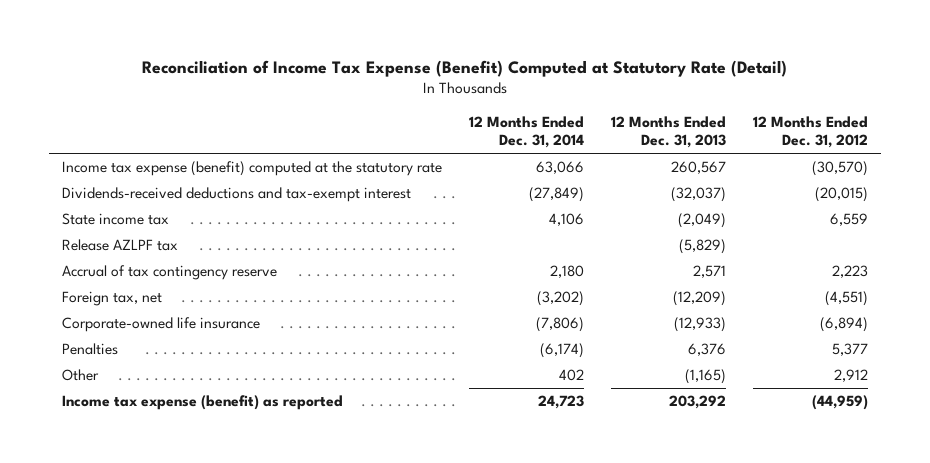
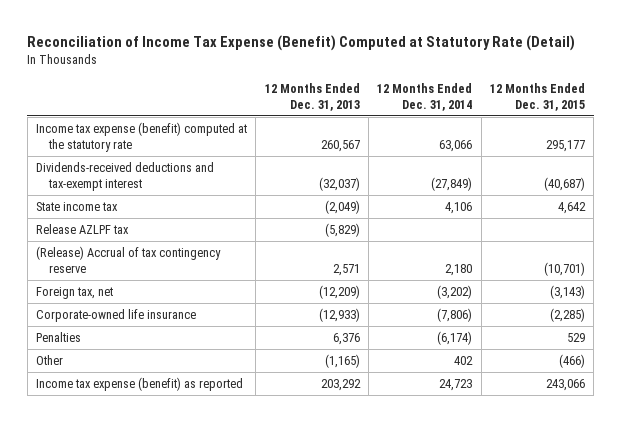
[752,115,868,149] 12 Months Ended Dec. 31, 2012 -> none
none -> [489,82,585,111] 12 Months Ended Dec. 31, 2015
[62,265,278,281] Accrual of tax contingency reserve -> [35,246,221,274] (Release) Accrual of tax contingency reserve

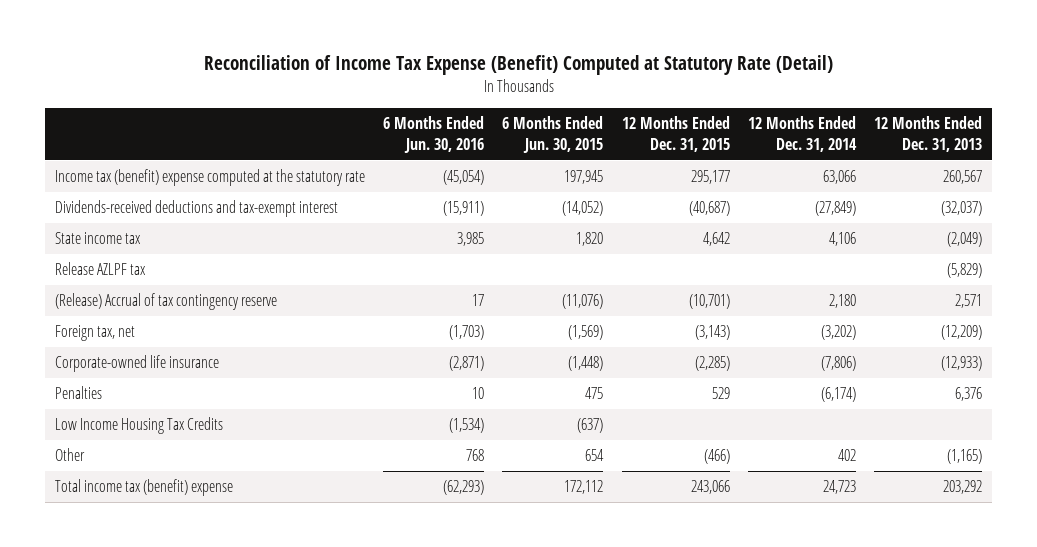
none -> [382,116,484,153] 6 Months Ended Jun. 30, 2016
none -> [502,116,604,153] 6 Months Ended Jun. 30, 2015
[35,122,247,153] Income tax expense (benefit) computed at the statutory rate -> [54,169,365,187] Income tax (benefit) expense computed at the statutory rate
none -> [54,417,223,435] Low Income Housing Tax Credits
[35,377,243,392] Income tax expense (benefit) as reported -> [54,479,233,497] Total income tax (benefit) expense

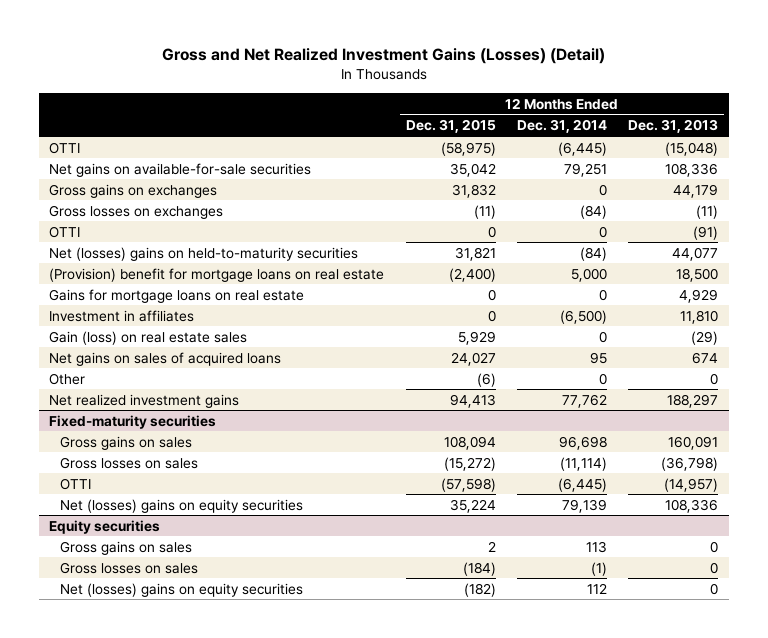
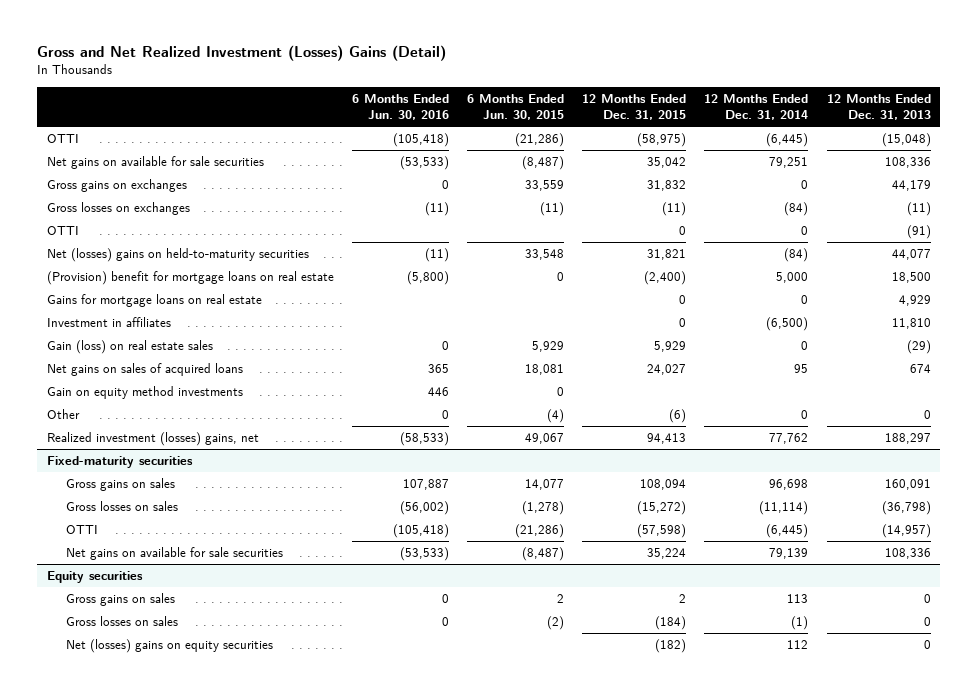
[161,48,605,65] Gross and Net Realized Investment Gains (Losses) (Detail) -> [37,45,447,62] Gross and Net Realized Investment (Losses) Gains (Detail)
none -> [351,94,449,121] 6 Months Ended Jun. 30, 2016
none -> [466,94,564,121] 6 Months Ended Jun. 30, 2015
[49,162,312,177] Net gains on available-for-sale securities -> [46,156,264,170] Net gains on available for sale securities
none -> [46,386,243,400] Gain on equity method investments
[49,393,240,408] Net realized investment gains -> [46,432,259,447] Realized investment (losses) gains, net
[59,498,303,513] Net (losses) gains on equity securities -> [66,547,284,561] Net gains on available for sale securities

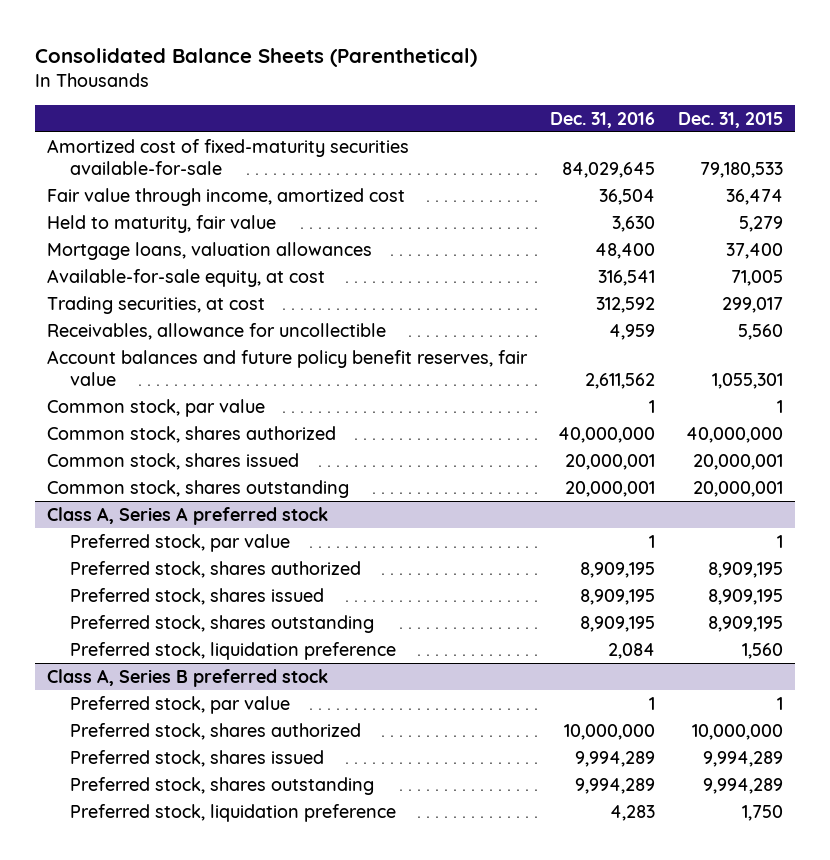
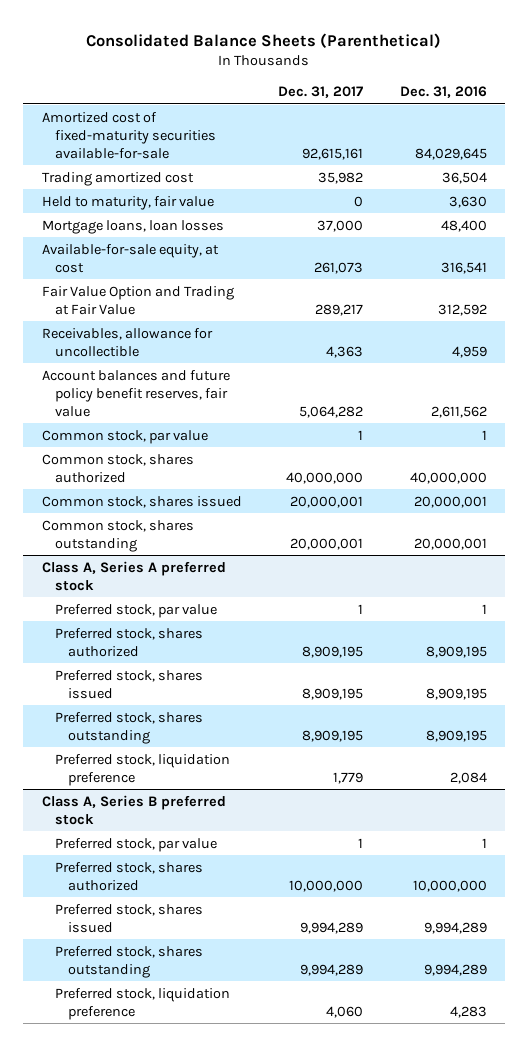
[678,111,784,128] Dec. 31, 2015 -> none
none -> [278,86,364,99] Dec. 31, 2017
[46,187,405,206] Fair value through income, amortized cost -> [41,171,194,186] Trading amortized cost
[46,241,372,260] Mortgage loans, valuation allowances -> [41,219,224,234] Mortgage loans, loan losses
[46,295,265,314] Trading securities, at cost -> [41,285,234,315] Fair Value Option and Trading at Fair Value

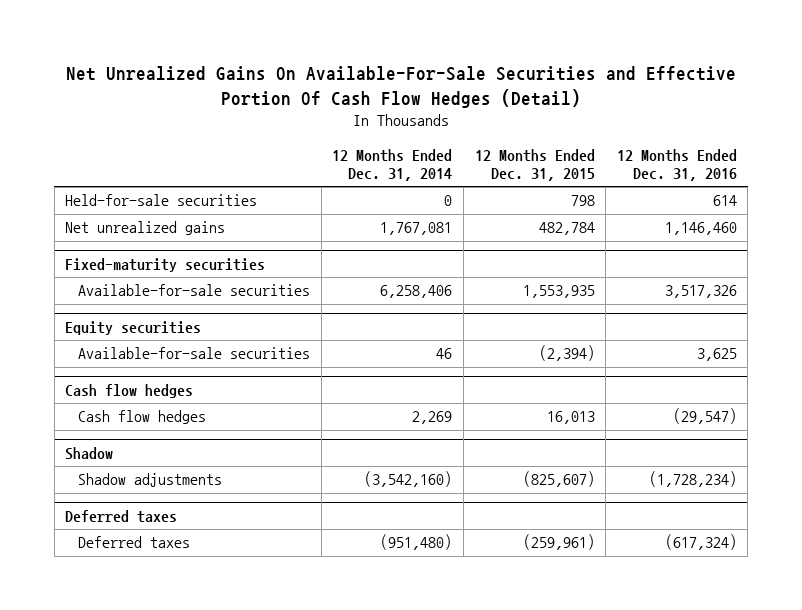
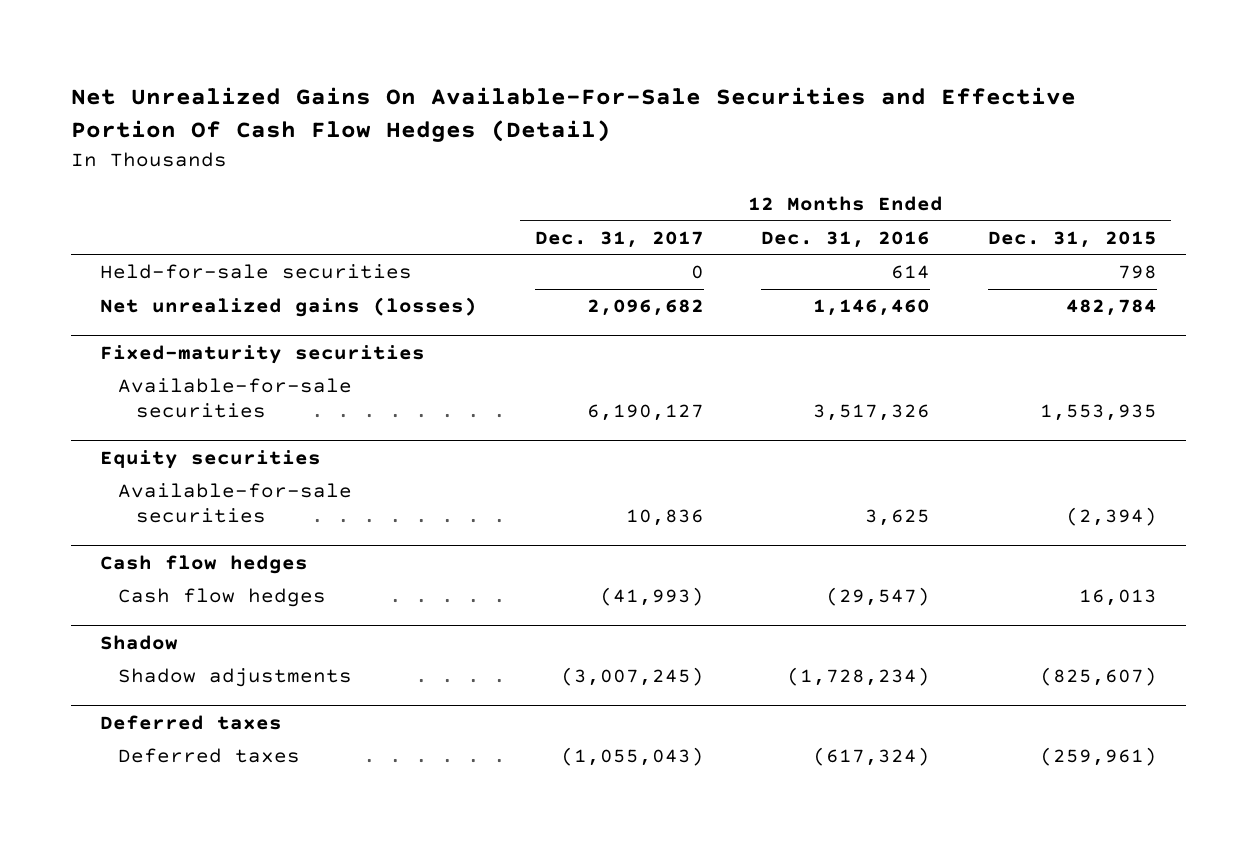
[332,148,453,181] 12 Months Ended Dec. 31, 2014 -> none
none -> [534,230,704,248] Dec. 31, 2017
[65,221,226,236] Net unrealized gains -> [100,297,478,318] Net unrealized gains (losses)

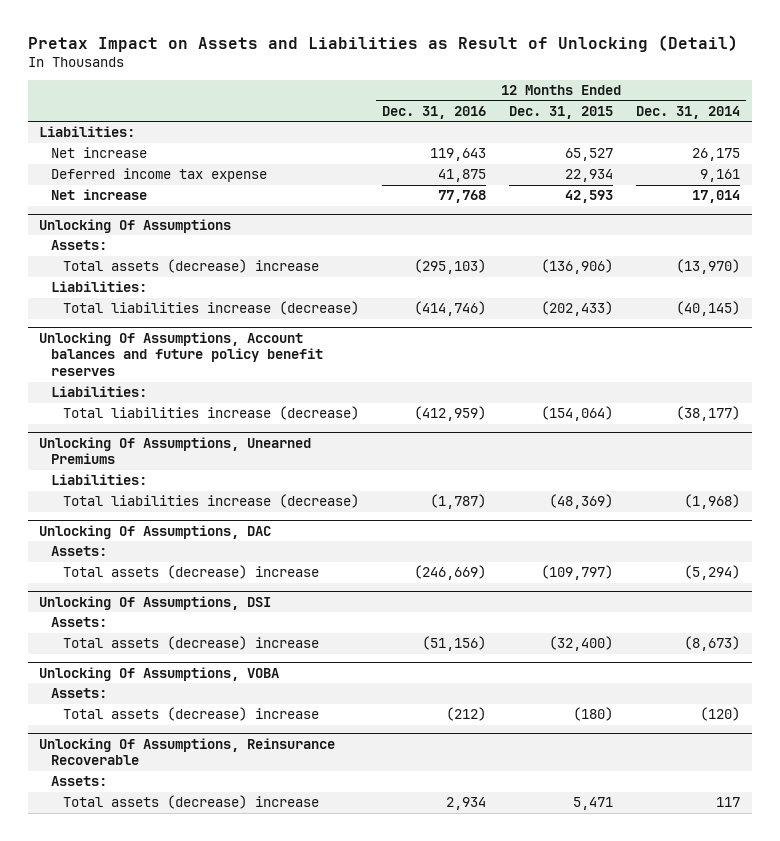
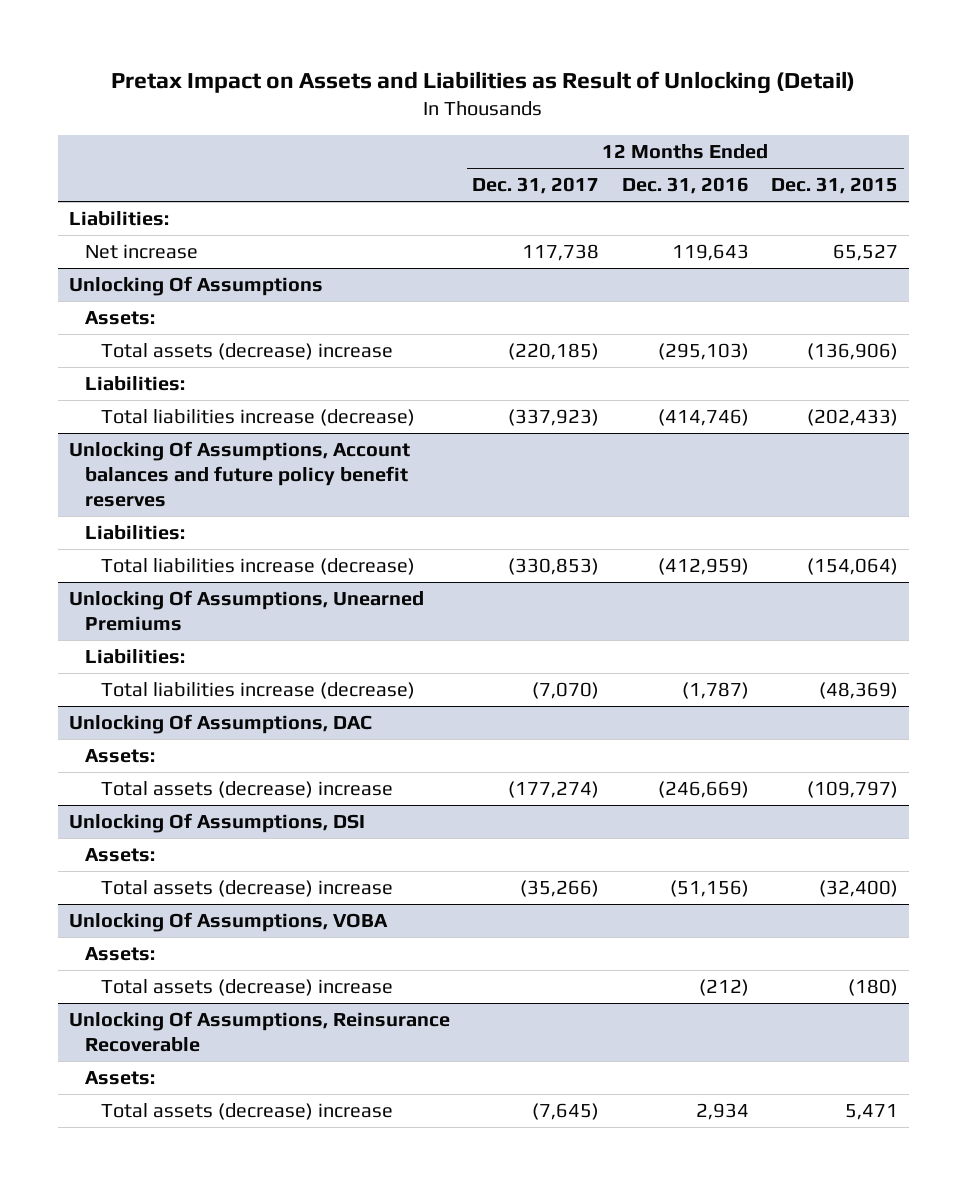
[636,105,741,119] Dec. 31, 2014 -> none
none -> [472,177,600,195] Dec. 31, 2017
[51,168,268,183] Deferred income tax expense -> none
[51,189,148,201] Net increase -> none

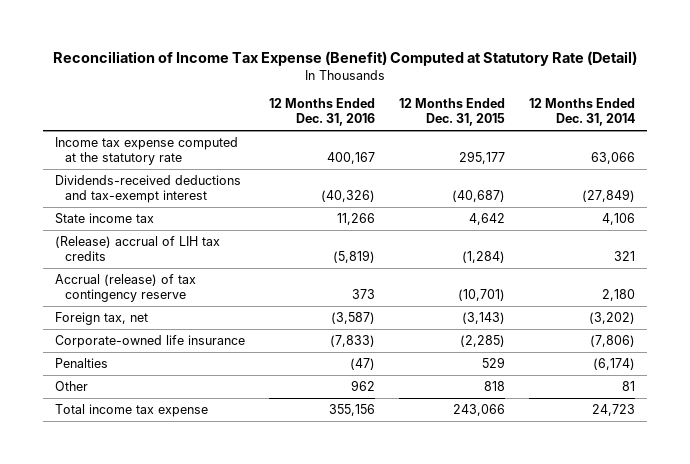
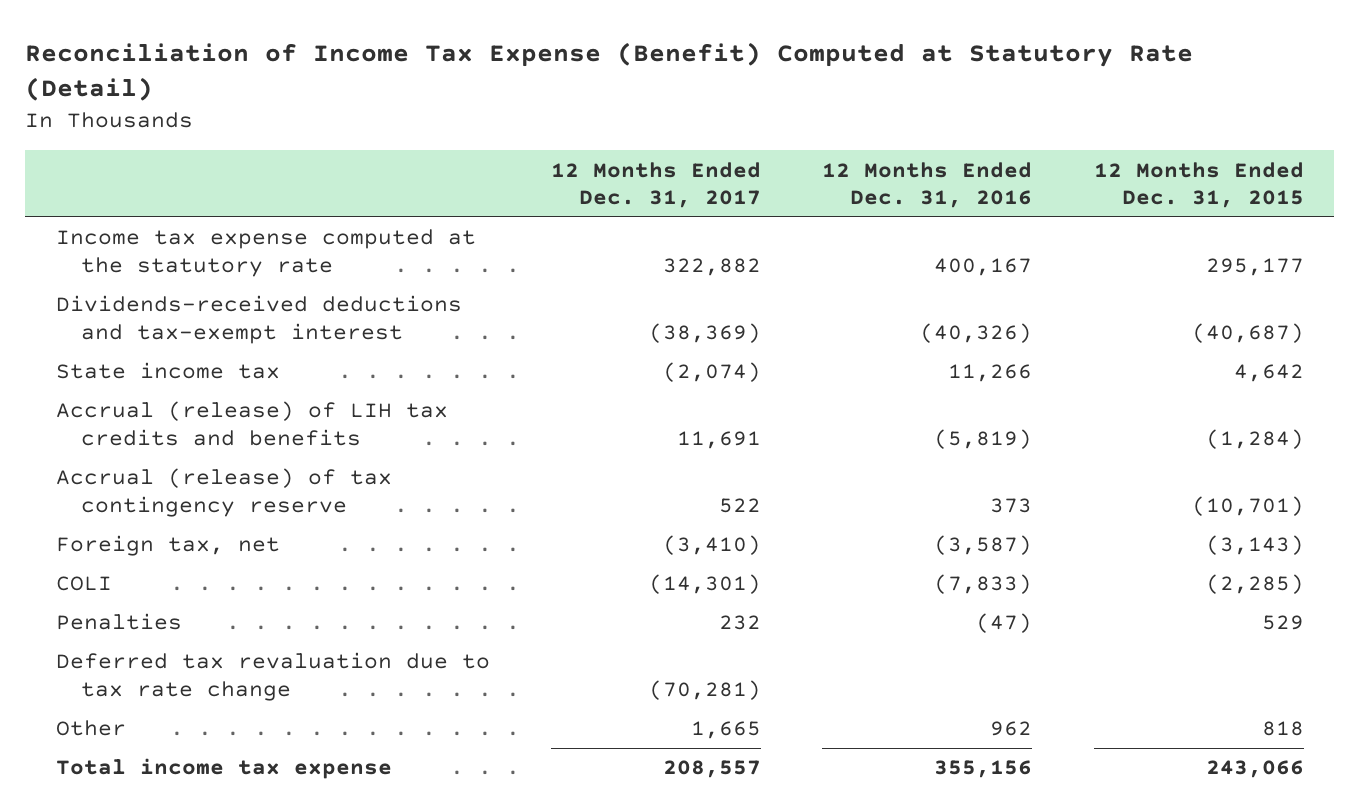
[528,98,635,127] 12 Months Ended Dec. 31, 2014 -> none
none -> [550,161,761,209] 12 Months Ended Dec. 31, 2017
[54,236,220,261] (Release) accrual of LIH tax credits -> [55,401,448,446] Accrual (release) of LIH tax credits and benefits
[54,335,245,349] Corporate-owned life insurance -> [55,576,112,592] COLI
none -> [55,652,490,701] Deferred tax revaluation due to tax rate change

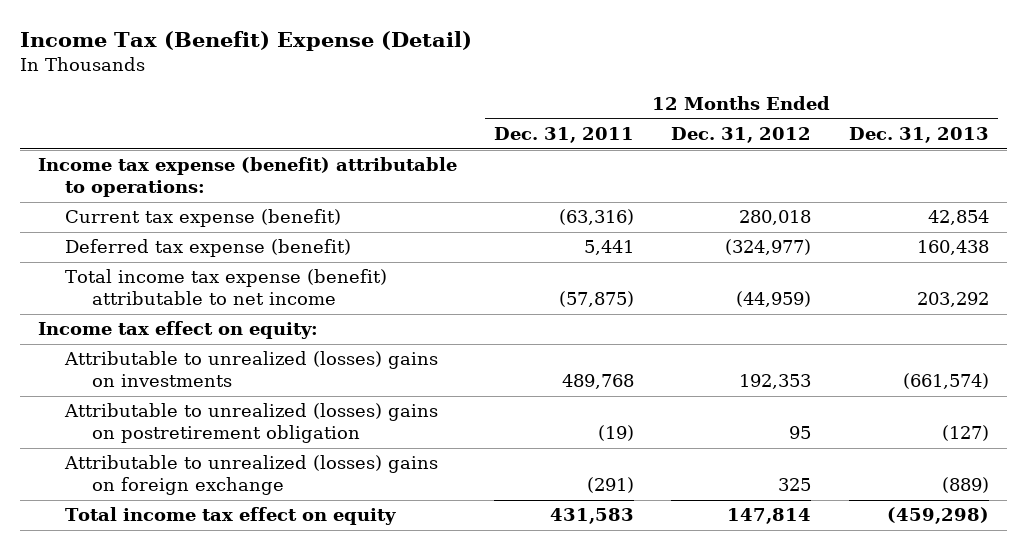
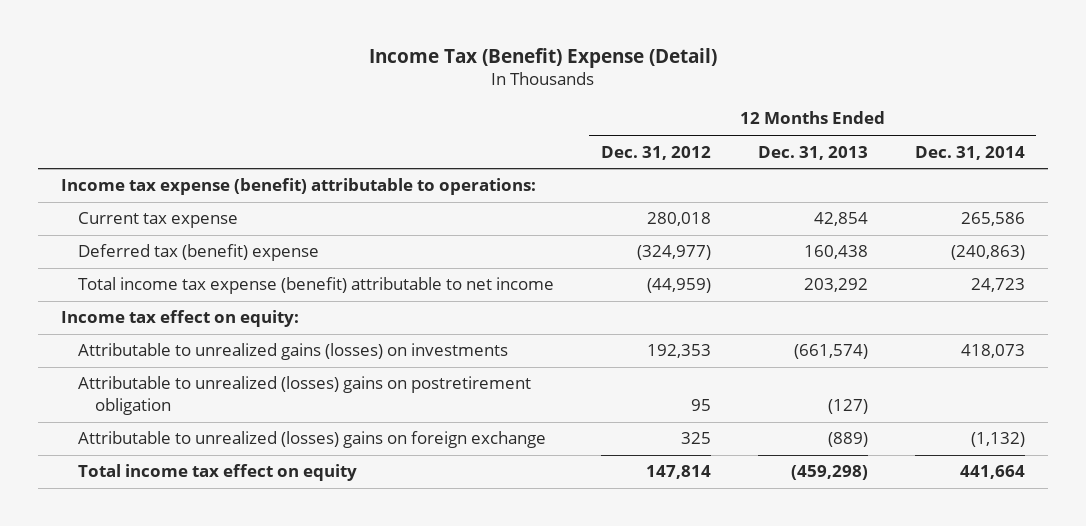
[494,127,635,144] Dec. 31, 2011 -> none
none -> [914,145,1025,160] Dec. 31, 2014
[64,209,341,228] Current tax expense (benefit) -> [77,212,238,229] Current tax expense
[64,239,351,258] Deferred tax expense (benefit) -> [77,244,319,262] Deferred tax (benefit) expense
[63,351,438,388] Attributable to unrealized (losses) gains on investments -> [77,343,508,361] Attributable to unrealized gains (losses) on investments

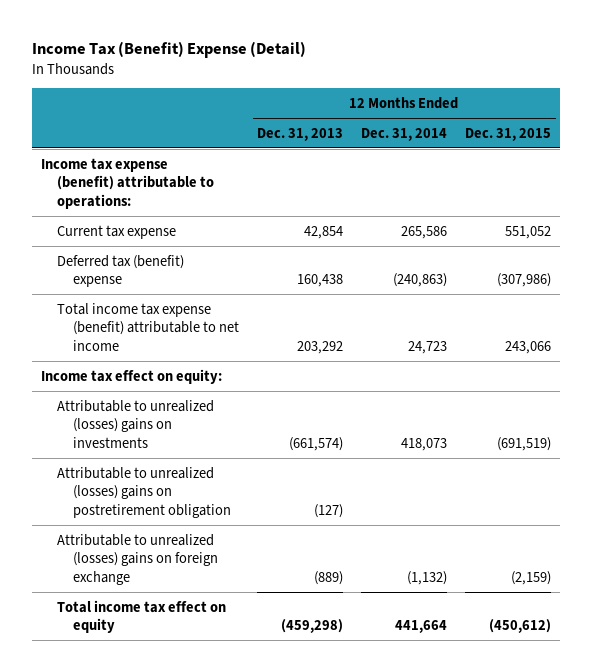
[600,145,711,160] Dec. 31, 2012 -> none
none -> [465,127,552,141] Dec. 31, 2015
[77,343,508,361] Attributable to unrealized gains (losses) on investments -> [57,399,215,449] Attributable to unrealized (losses) gains on investments

